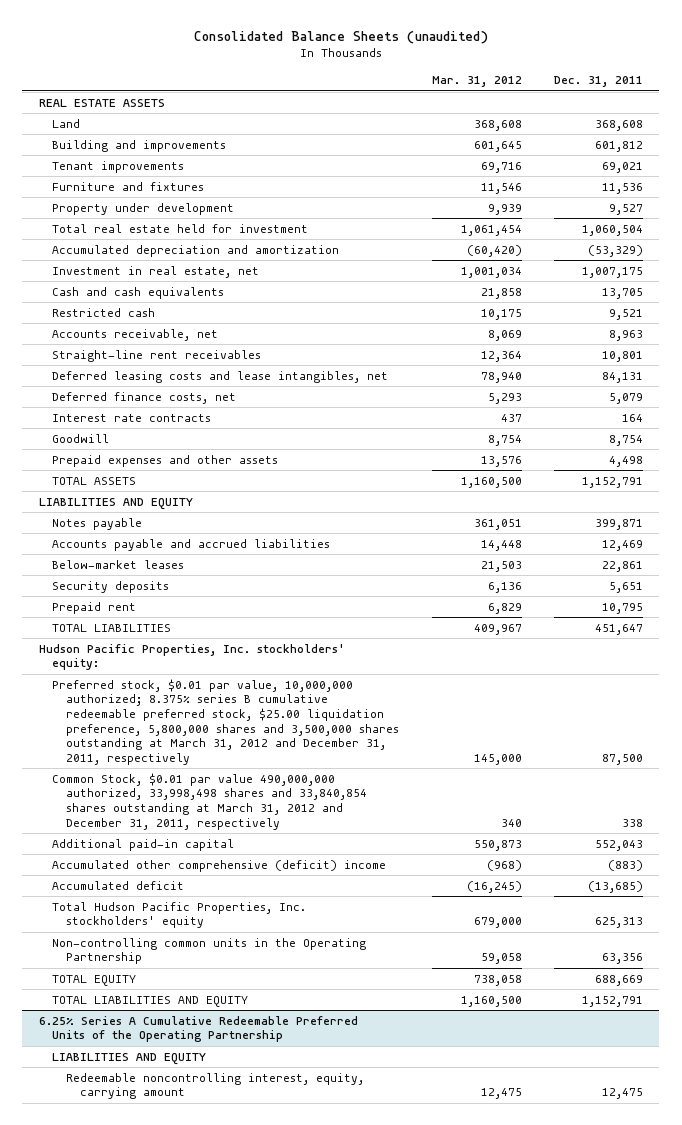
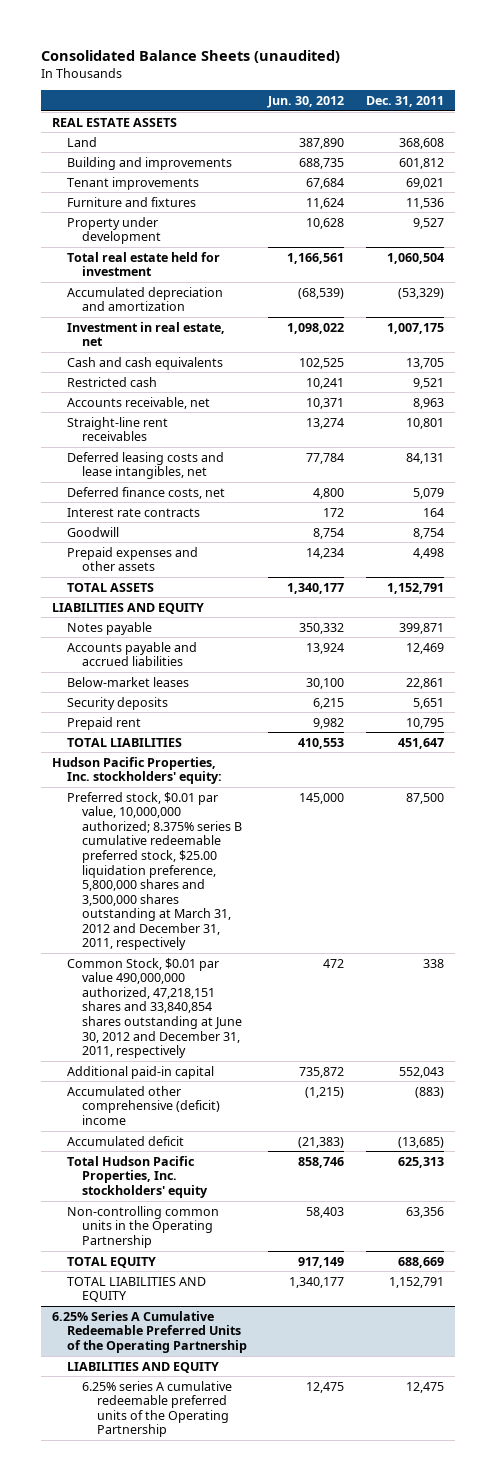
[431,76,522,88] Mar. 31, 2012 -> none
none -> [267,96,345,109] Jun. 30, 2012
[52,772,368,830] Common Stock, $0.01 par value 490,000,000 authorized, 33,998,498 shares and 33,840,854 shares outstanding at March 31, 2012 and December 31, 2011, respectively -> [66,957,242,1059] Common Stock, $0.01 par value 490,000,000 authorized, 47,218,151 shares and 33,840,854 shares outstanding at June 30, 2012 and December 31, 2011, respectively
[66,1072,365,1100] Redeemable noncontrolling interest, equity, carrying amount -> [81,1380,232,1438] 6.25% series A cumulative redeemable preferred units of the Operating Partnership

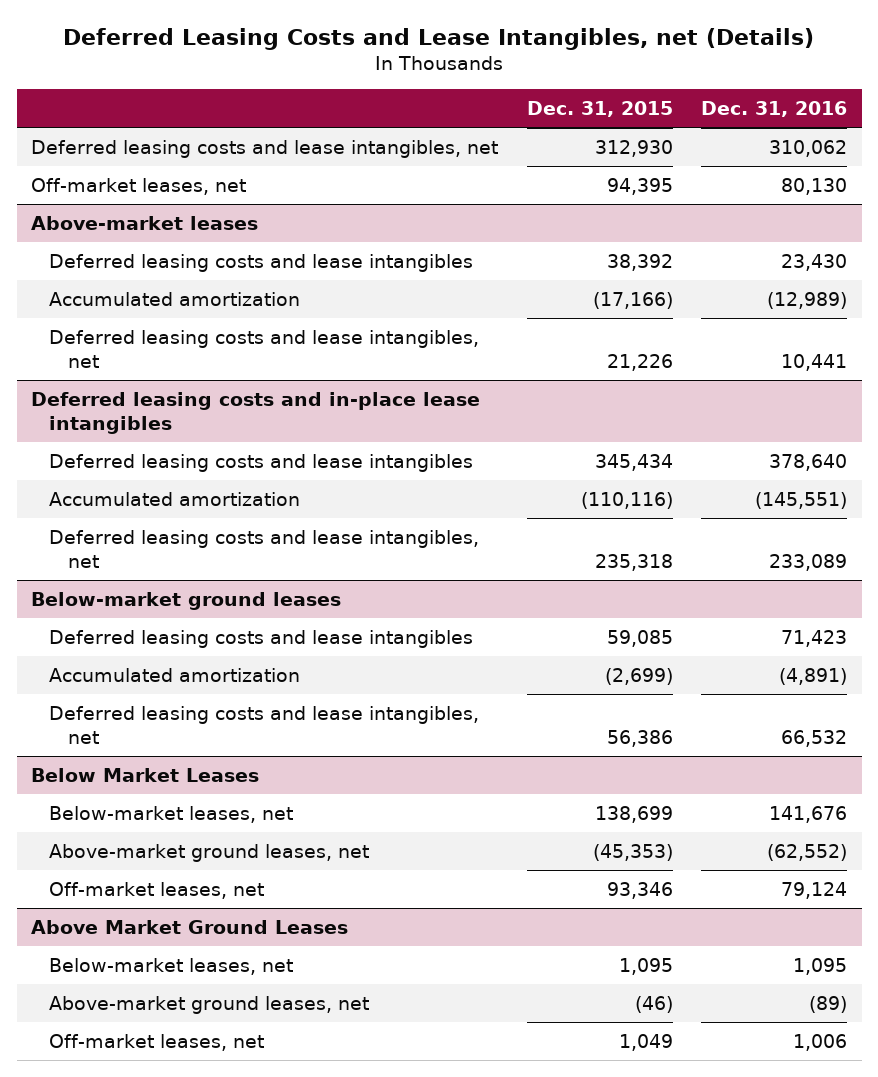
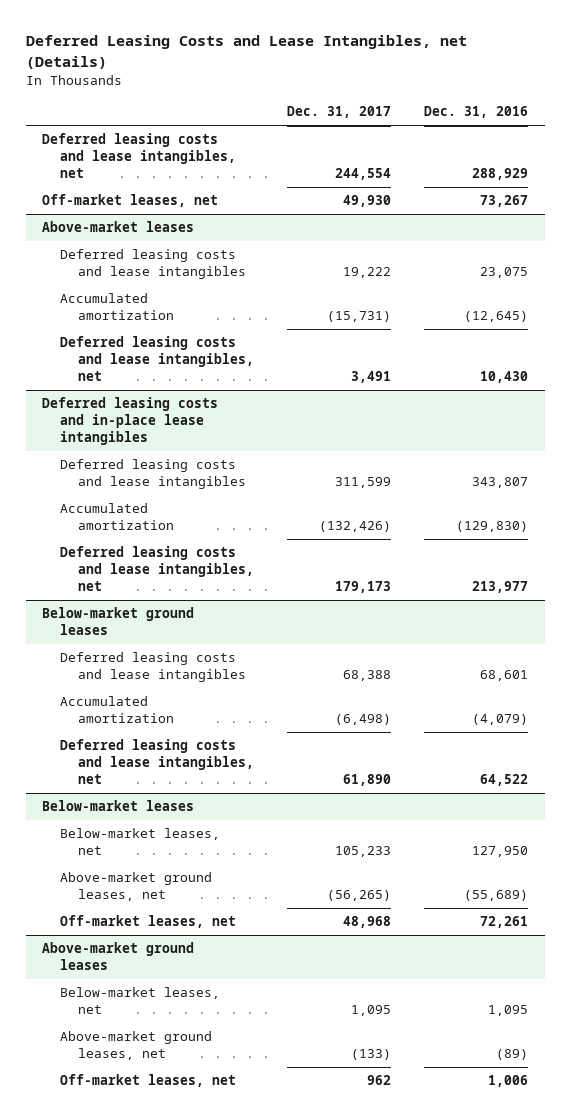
[526,100,673,117] Dec. 31, 2015 -> none
none -> [287,106,392,119] Dec. 31, 2017
[769,139,848,157] 310,062 -> [472,168,529,181] 288,929
[781,177,848,195] 80,130 -> [480,195,529,208] 73,267
[781,253,848,271] 23,430 -> [480,267,529,279] 23,075
[767,291,848,309] (12,989) -> [464,311,529,323] (12,645)
[781,353,848,371] 10,441 -> [480,371,529,384] 10,430
[769,453,848,471] 378,640 -> [472,477,529,489] 343,807
[755,491,848,509] (145,551) -> [456,521,529,533] (129,830)
[769,553,848,571] 233,089 -> [472,581,529,594] 213,977
[781,629,848,647] 71,423 -> [480,670,529,682] 68,601
[779,667,848,685] (4,891) -> [472,714,529,726] (4,079)
[781,729,848,747] 66,532 -> [480,774,529,787] 64,522
[30,767,259,782] Below Market Leases -> [42,800,195,812] Below-market leases
[769,805,848,823] 141,676 -> [472,846,529,858] 127,950
[767,843,848,861] (62,552) -> [464,890,529,902] (55,689)
[781,881,848,899] 79,124 -> [480,916,529,929] 72,261
[30,919,348,934] Above Market Ground Leases -> [42,942,195,971] Above-market ground leases

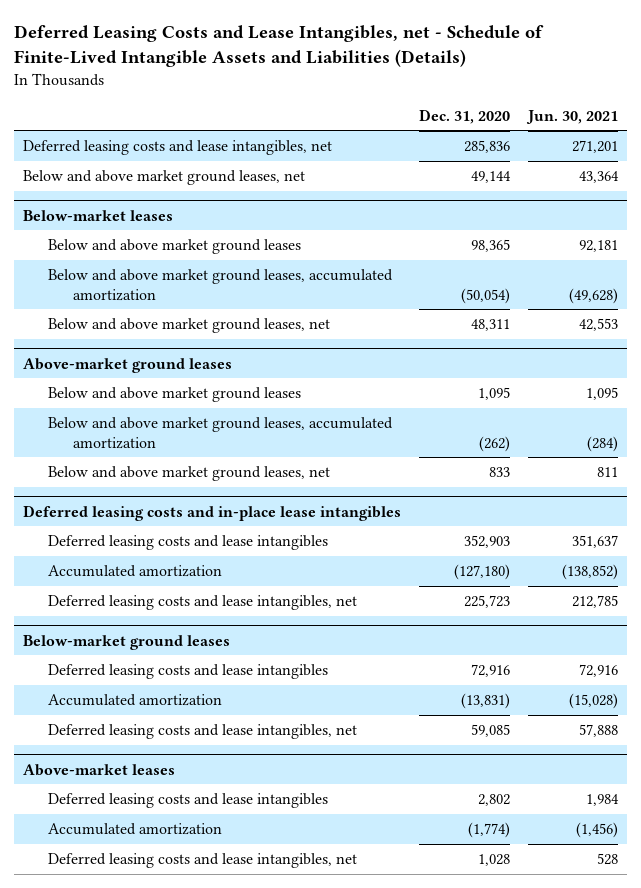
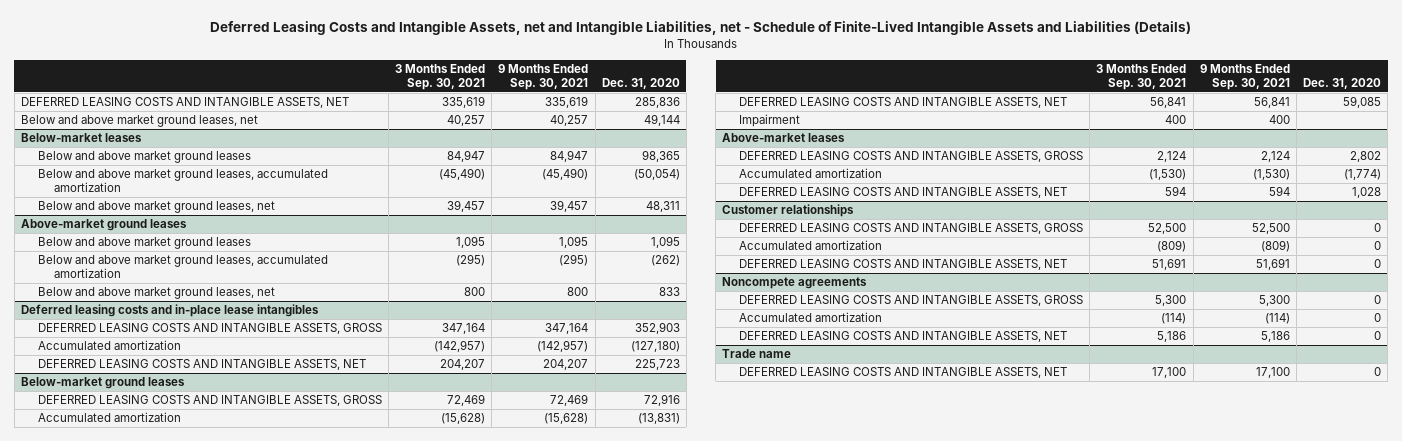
[13,25,544,68] Deferred Leasing Costs and Lease Intangibles, net - Schedule of Finite-Lived Intangible Assets and Liabilities (Details) -> [210,21,1192,36] Deferred Leasing Costs and Intangible Assets, net and Intangible Liabilities, net - Schedule of Finite-Lived Intangible Assets and Liabilities (Details)
[526,109,619,124] Jun. 30, 2021 -> none
none -> [394,63,485,91] 3 Months Ended Sep. 30, 2021
none -> [498,63,589,91] 9 Months Ended Sep. 30, 2021
[22,139,332,155] Deferred leasing costs and lease intangibles, net -> [20,97,349,109] DEFERRED LEASING COSTS AND INTANGIBLE ASSETS, NET
[48,534,329,550] Deferred leasing costs and lease intangibles -> [37,323,382,335] DEFERRED LEASING COSTS AND INTANGIBLE ASSETS, GROSS
[48,594,358,610] Deferred leasing costs and lease intangibles, net -> [37,359,366,371] DEFERRED LEASING COSTS AND INTANGIBLE ASSETS, NET
[48,663,329,679] Deferred leasing costs and lease intangibles -> [37,395,382,407] DEFERRED LEASING COSTS AND INTANGIBLE ASSETS, GROSS
[48,723,358,739] Deferred leasing costs and lease intangibles, net -> [738,97,1067,109] DEFERRED LEASING COSTS AND INTANGIBLE ASSETS, NET
none -> [738,114,800,128] Impairment
[48,792,329,808] Deferred leasing costs and lease intangibles -> [738,151,1083,163] DEFERRED LEASING COSTS AND INTANGIBLE ASSETS, GROSS
[48,852,358,868] Deferred leasing costs and lease intangibles, net -> [738,187,1067,199] DEFERRED LEASING COSTS AND INTANGIBLE ASSETS, NET
none -> [722,204,855,218] Customer relationships
none -> [738,223,1083,235] DEFERRED LEASING COSTS AND INTANGIBLE ASSETS, GROSS
none -> [738,240,882,251] Accumulated amortization
none -> [738,259,1067,271] DEFERRED LEASING COSTS AND INTANGIBLE ASSETS, NET
none -> [722,277,868,290] Noncompete agreements
none -> [738,295,1083,307] DEFERRED LEASING COSTS AND INTANGIBLE ASSETS, GROSS
none -> [738,312,882,323] Accumulated amortization
none -> [738,331,1067,343] DEFERRED LEASING COSTS AND INTANGIBLE ASSETS, NET
none -> [722,349,792,359] Trade name
none -> [738,367,1067,379] DEFERRED LEASING COSTS AND INTANGIBLE ASSETS, NET

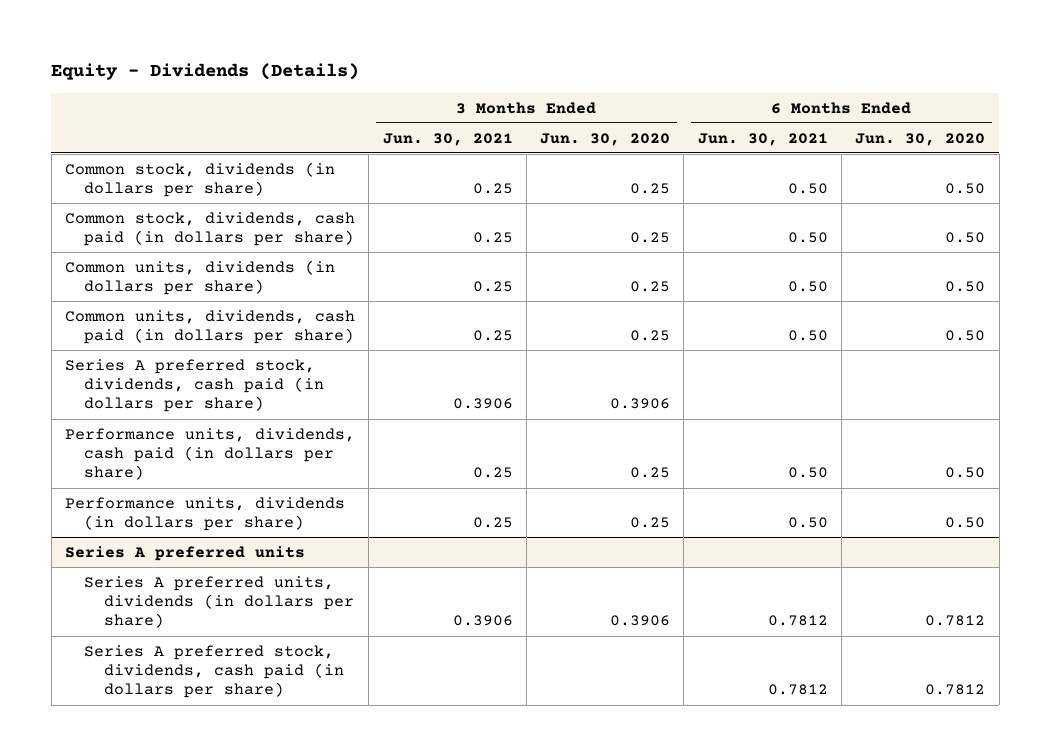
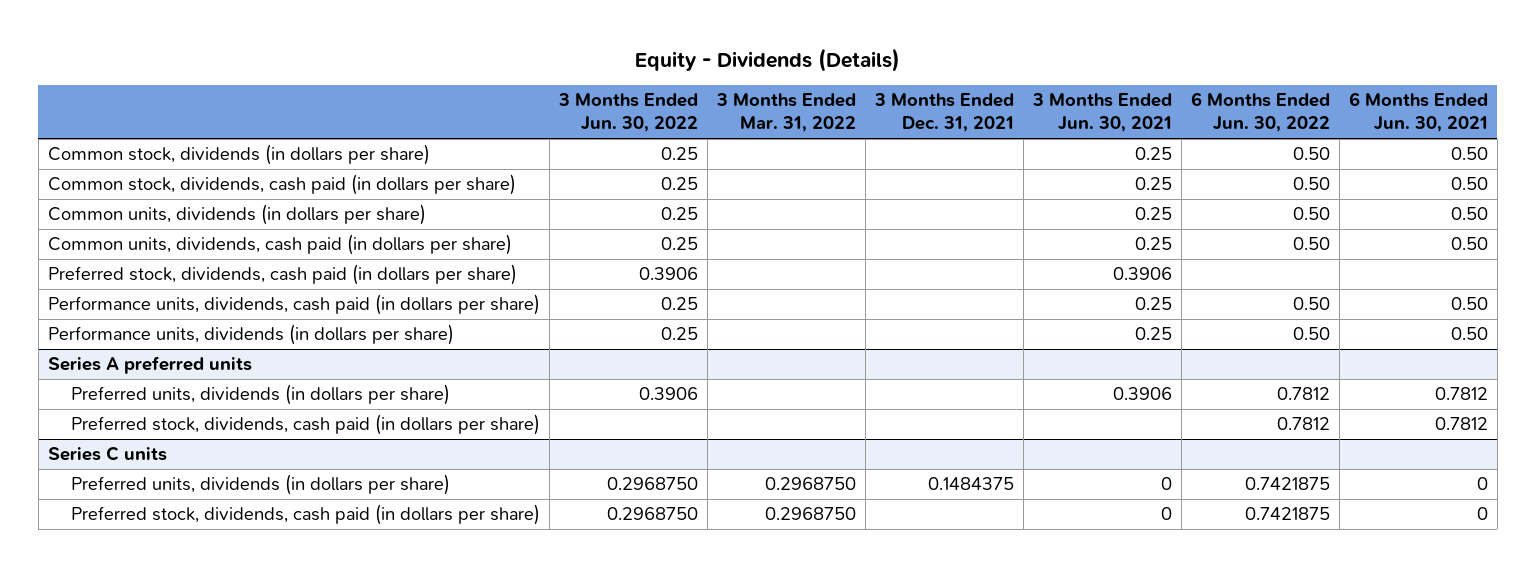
[540,132,671,146] Jun. 30, 2020 -> none
[855,132,986,146] Jun. 30, 2020 -> none
none -> [557,93,698,133] 3 Months Ended Jun. 30, 2022
none -> [715,93,856,133] 3 Months Ended Mar. 31, 2022
none -> [873,93,1014,133] 3 Months Ended Dec. 31, 2021
none -> [1190,92,1330,133] 6 Months Ended Jun. 30, 2022
[64,358,325,413] Series A preferred stock, dividends, cash paid (in dollars per share) -> [47,264,517,286] Preferred stock, dividends, cash paid (in dollars per share)
[84,575,354,629] Series A preferred units, dividends (in dollars per share) -> [70,384,450,406] Preferred units, dividends (in dollars per share)
[84,644,344,699] Series A preferred stock, dividends, cash paid (in dollars per share) -> [70,414,540,436] Preferred stock, dividends, cash paid (in dollars per share)
none -> [47,446,167,462] Series C units
none -> [70,474,450,496] Preferred units, dividends (in dollars per share)
none -> [70,504,540,526] Preferred stock, dividends, cash paid (in dollars per share)

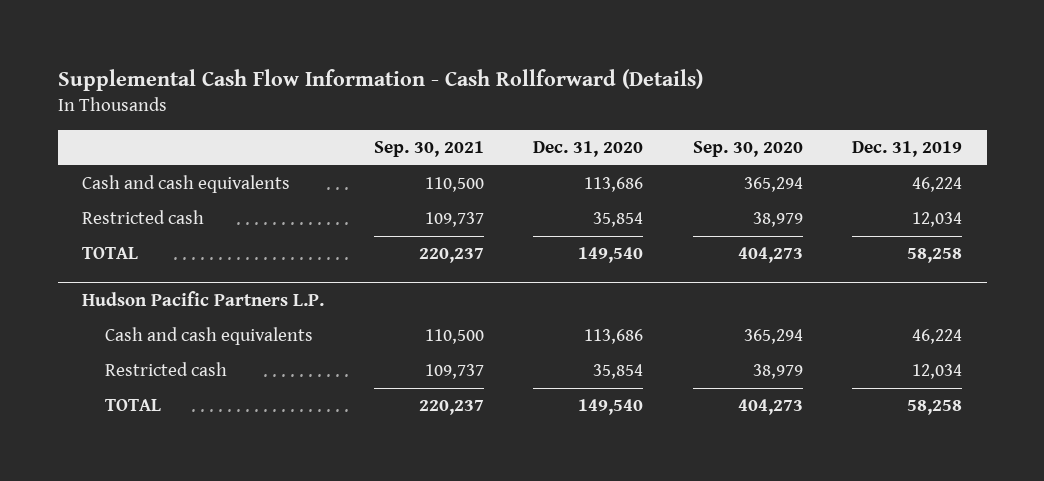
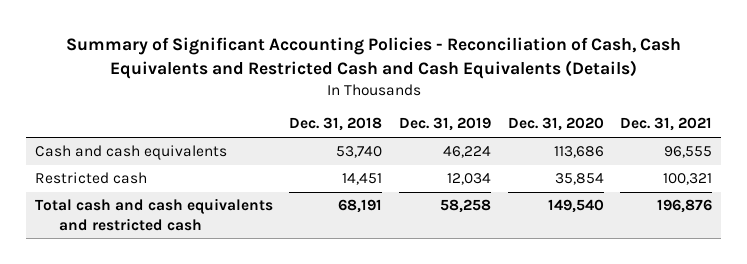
[57,69,703,92] Supplemental Cash Flow Information - Cash Rollforward (Details) -> [65,37,681,80] Summary of Significant Accounting Policies - Reconciliation of Cash, Cash Equivalents and Restricted Cash and Cash Equivalents (Details)
[373,141,484,158] Sep. 30, 2021 -> none
[692,141,803,158] Sep. 30, 2020 -> none
none -> [289,117,383,132] Dec. 31, 2018
none -> [620,117,713,132] Dec. 31, 2021
[82,291,325,307] Hudson Pacific Partners L.P. -> none
[105,327,314,346] Cash and cash equivalents -> none
[105,362,228,377] Restricted cash -> none
[105,399,162,412] TOTAL -> none
[82,247,139,260] TOTAL -> [34,198,273,231] Total cash and cash equivalents and restricted cash

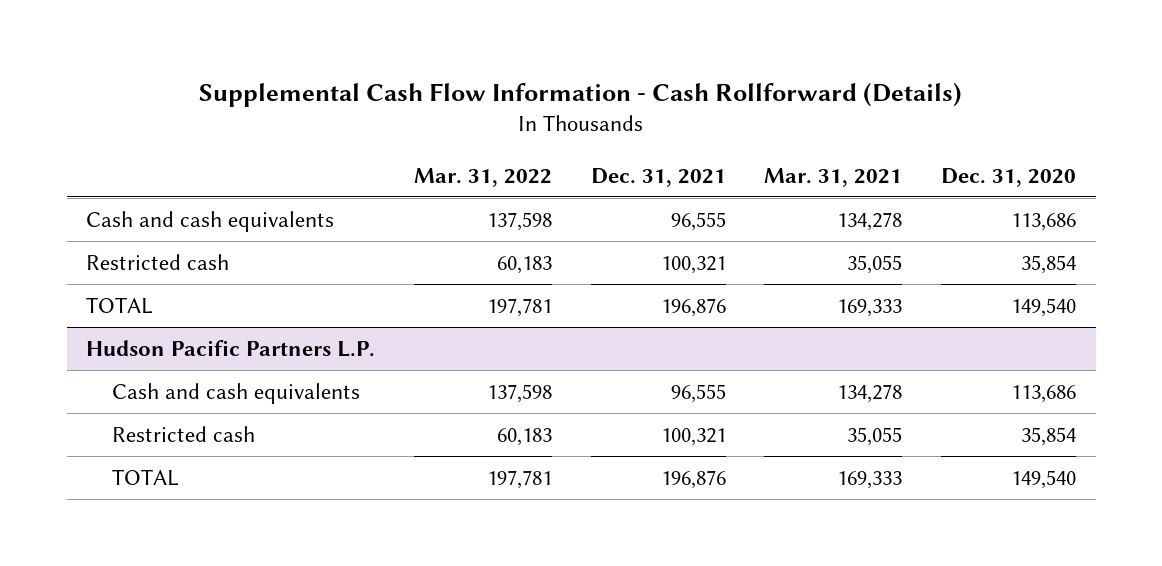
[65,37,681,80] Summary of Significant Accounting Policies - Reconciliation of Cash, Cash Equivalents and Restricted Cash and Cash Equivalents (Details) -> [199,82,963,108] Supplemental Cash Flow Information - Cash Rollforward (Details)
[289,117,383,132] Dec. 31, 2018 -> none
[399,117,492,132] Dec. 31, 2019 -> none
none -> [413,167,552,187] Mar. 31, 2022
none -> [764,167,903,187] Mar. 31, 2021
[34,198,273,231] Total cash and cash equivalents and restricted cash -> [85,296,153,314] TOTAL
none -> [85,339,375,357] Hudson Pacific Partners L.P.
none -> [112,382,361,404] Cash and cash equivalents
none -> [112,425,256,442] Restricted cash
none -> [112,468,180,486] TOTAL

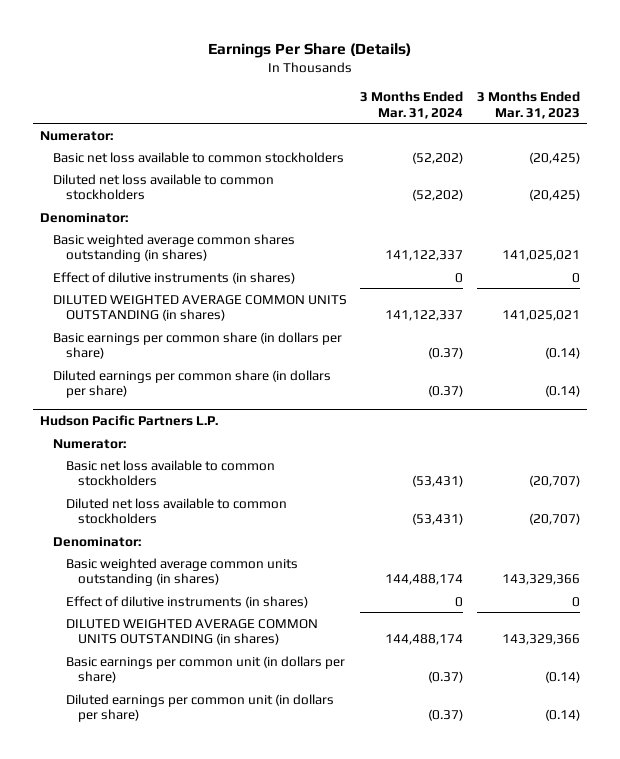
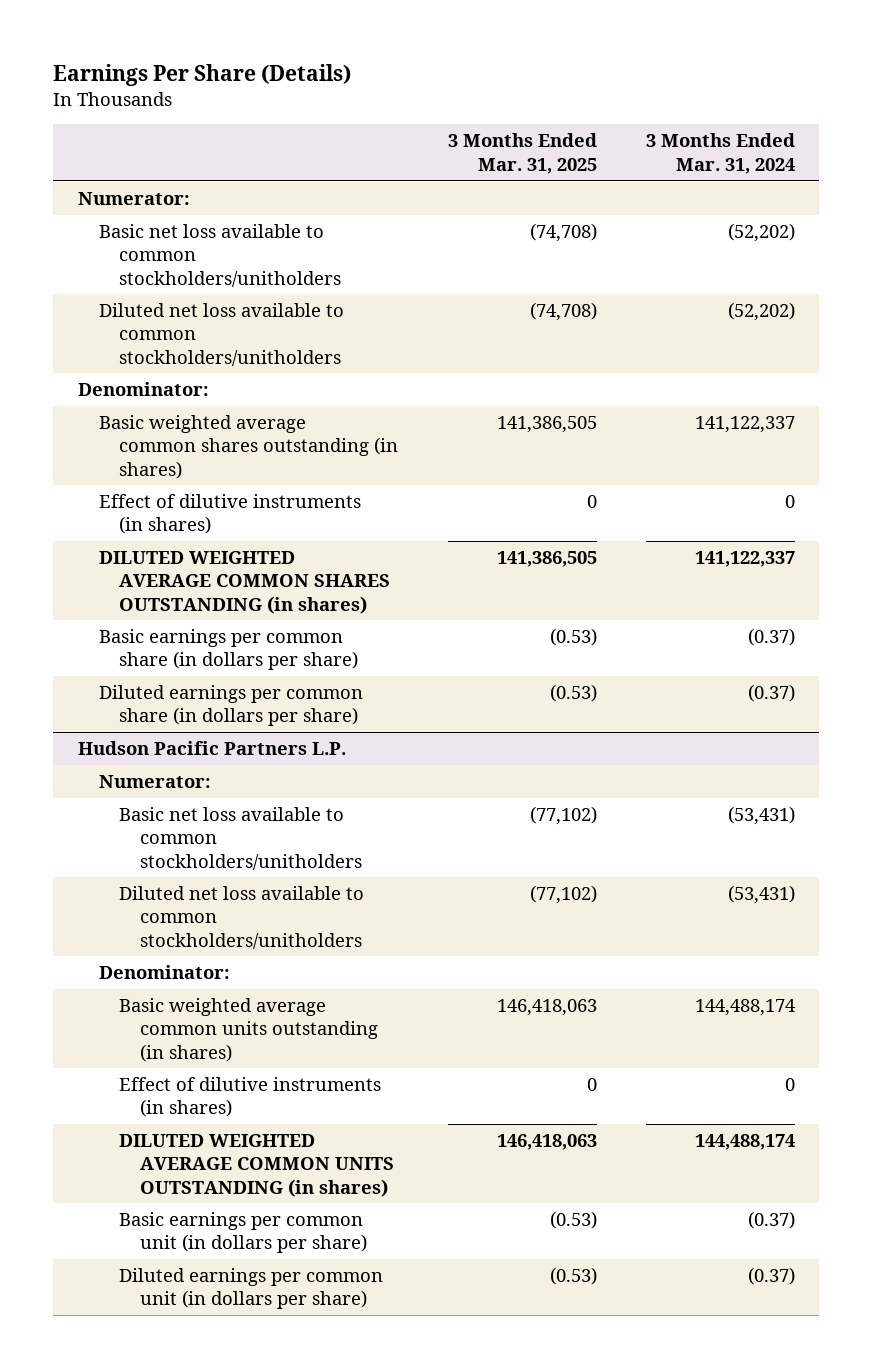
[476,90,580,119] 3 Months Ended Mar. 31, 2023 -> none
none -> [447,133,597,174] 3 Months Ended Mar. 31, 2025
[52,151,344,163] Basic net loss available to common stockholders -> [98,224,342,287] Basic net loss available to common stockholders/unitholders
[52,173,274,201] Diluted net loss available to common stockholders -> [98,303,344,366] Diluted net loss available to common stockholders/unitholders
[52,294,347,322] DILUTED WEIGHTED AVERAGE COMMON UNITS OUTSTANDING (in shares) -> [98,551,391,614] DILUTED WEIGHTED AVERAGE COMMON SHARES OUTSTANDING (in shares)
[65,459,275,487] Basic net loss available to common stockholders -> [119,807,363,870] Basic net loss available to common stockholders/unitholders
[65,497,287,525] Diluted net loss available to common stockholders -> [119,886,365,949] Diluted net loss available to common stockholders/unitholders

